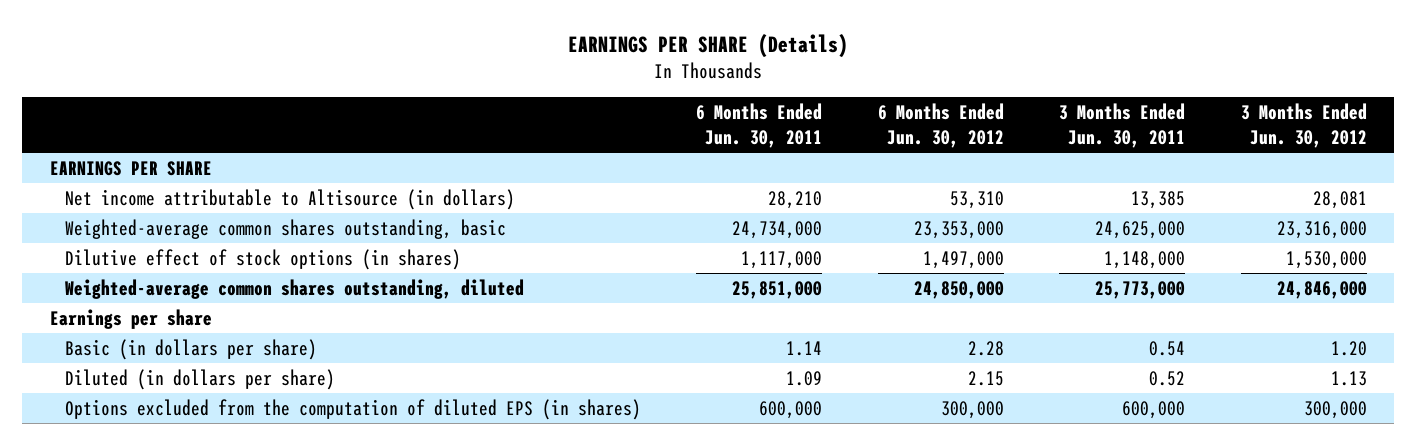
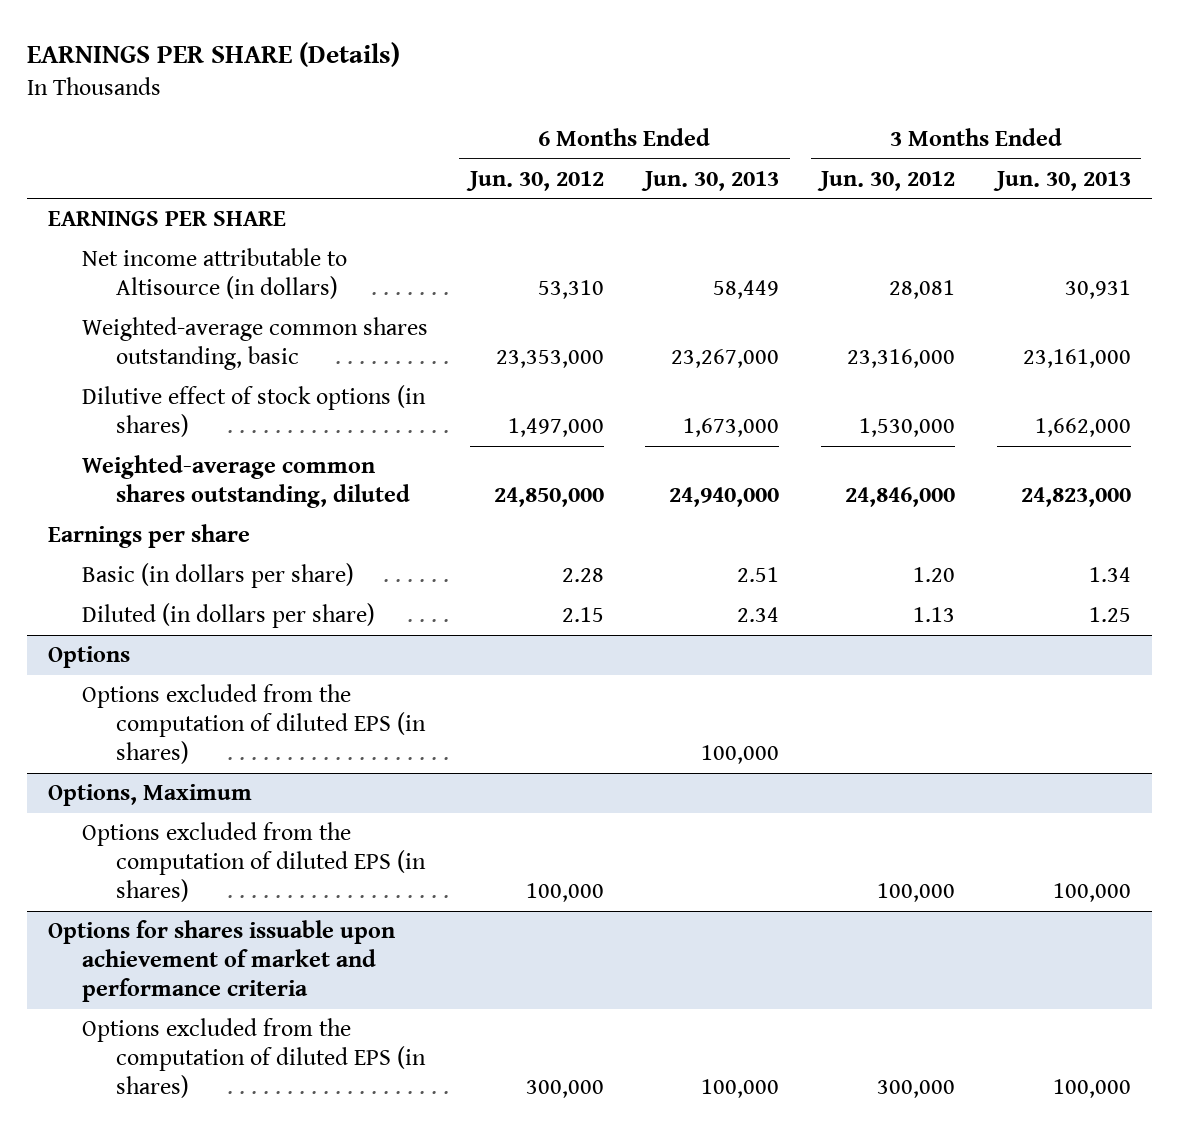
[696,103,823,149] 6 Months Ended Jun. 30, 2011 -> none
[1059,103,1186,149] 3 Months Ended Jun. 30, 2011 -> none
none -> [641,170,780,191] Jun. 30, 2013
none -> [992,170,1131,191] Jun. 30, 2013
none -> [47,646,130,669] Options
none -> [81,684,427,765] Options excluded from the computation of diluted EPS (in shares)
none -> [47,784,252,807] Options, Maximum
none -> [81,822,427,903] Options excluded from the computation of diluted EPS (in shares)
none -> [47,920,395,1003] Options for shares issuable upon achievement of market and performance criteria

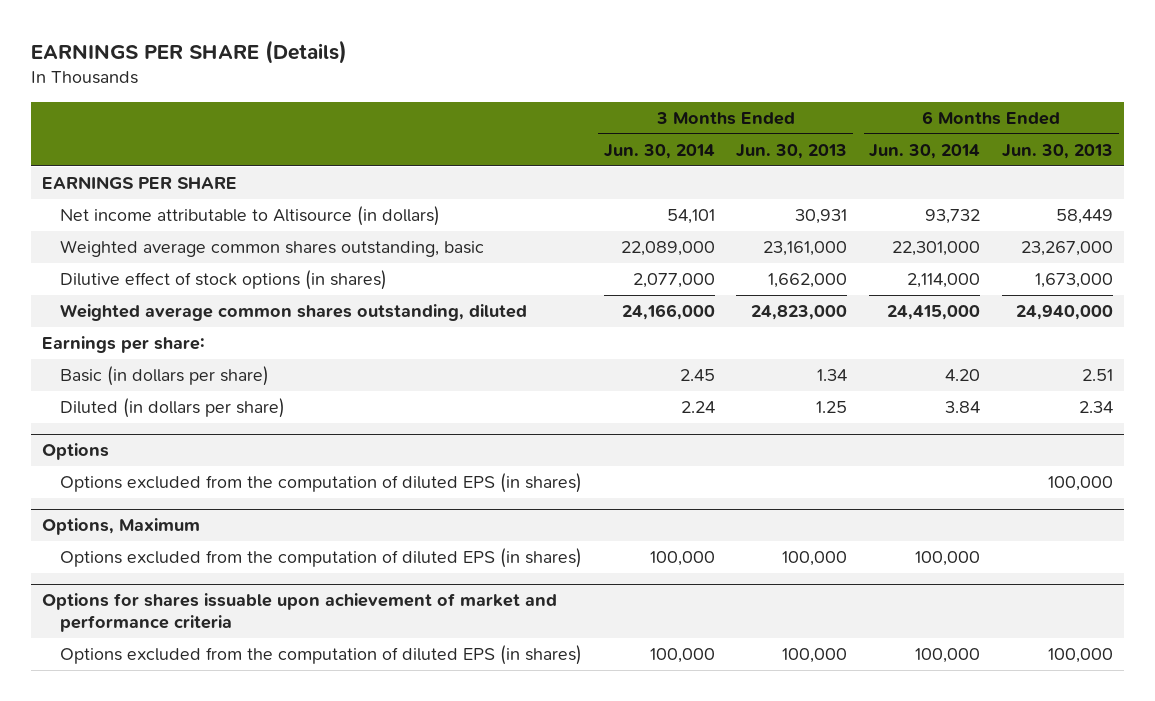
[465,170,604,191] Jun. 30, 2012 -> none
[817,170,956,191] Jun. 30, 2012 -> none
none -> [603,144,715,160] Jun. 30, 2014
none -> [869,144,981,160] Jun. 30, 2014
[81,317,428,371] Weighted-average common shares outstanding, basic -> [59,240,484,258] Weighted average common shares outstanding, basic
[81,455,411,509] Weighted-average common shares outstanding, diluted -> [59,304,527,322] Weighted average common shares outstanding, diluted
[47,524,250,549] Earnings per share -> [41,336,205,354] Earnings per share:

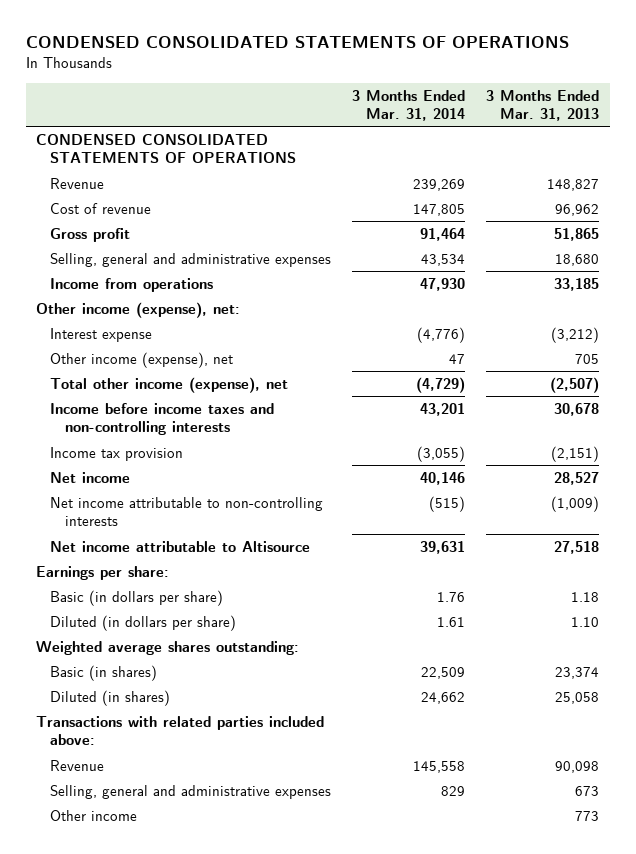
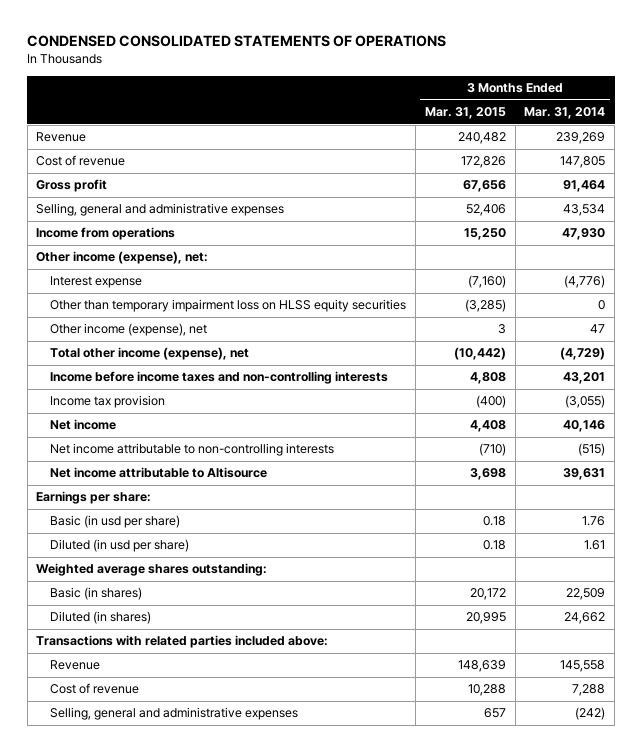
[486,89,600,121] 3 Months Ended Mar. 31, 2013 -> none
none -> [424,106,506,119] Mar. 31, 2015
[36,133,297,164] CONDENSED CONSOLIDATED STATEMENTS OF OPERATIONS -> none
none -> [50,299,407,313] Other than temporary impairment loss on HLSS equity securities
[50,589,224,606] Basic (in dollars per share) -> [50,515,181,529] Basic (in usd per share)
[50,614,237,631] Diluted (in dollars per share) -> [50,539,190,553] Diluted (in usd per share)
[50,809,138,821] Other income -> none
none -> [50,683,140,695] Cost of revenue
[441,785,466,796] 829 -> [575,707,606,721] (242)

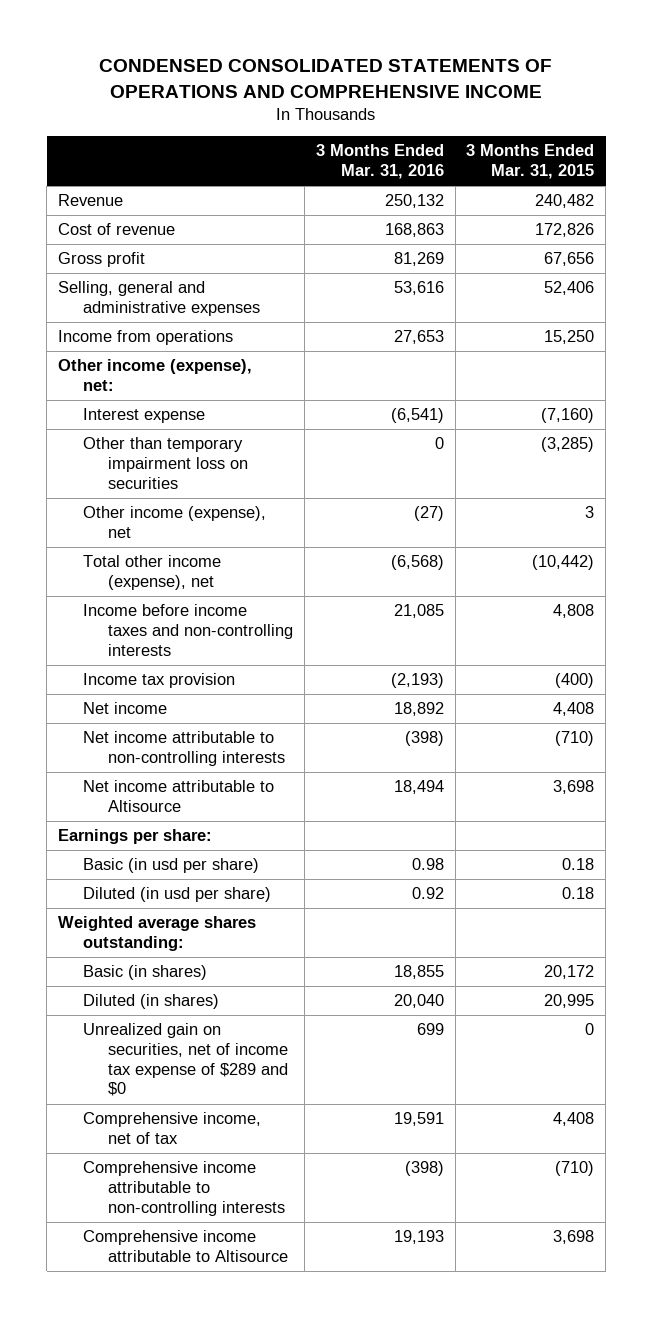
[27,35,447,48] CONDENSED CONSOLIDATED STATEMENTS OF OPERATIONS -> [99,59,553,98] CONDENSED CONSOLIDATED STATEMENTS OF OPERATIONS AND COMPREHENSIVE INCOME
[524,106,606,119] Mar. 31, 2014 -> none
none -> [315,144,444,180] 3 Months Ended Mar. 31, 2016
[50,299,407,313] Other than temporary impairment loss on HLSS equity securities -> [83,437,249,489] Other than temporary impairment loss on securities
[36,635,329,649] Transactions with related parties included above: -> none
[50,660,101,671] Revenue -> none
[50,683,140,695] Cost of revenue -> none
[50,707,299,721] Selling, general and administrative expenses -> none
none -> [83,1023,289,1097] Unrealized gain on securities, net of income tax expense of $289 and $0
none -> [83,1112,262,1145] Comprehensive income, net of tax
none -> [83,1161,286,1216] Comprehensive income attributable to non-controlling interests
none -> [83,1230,289,1263] Comprehensive income attributable to Altisource

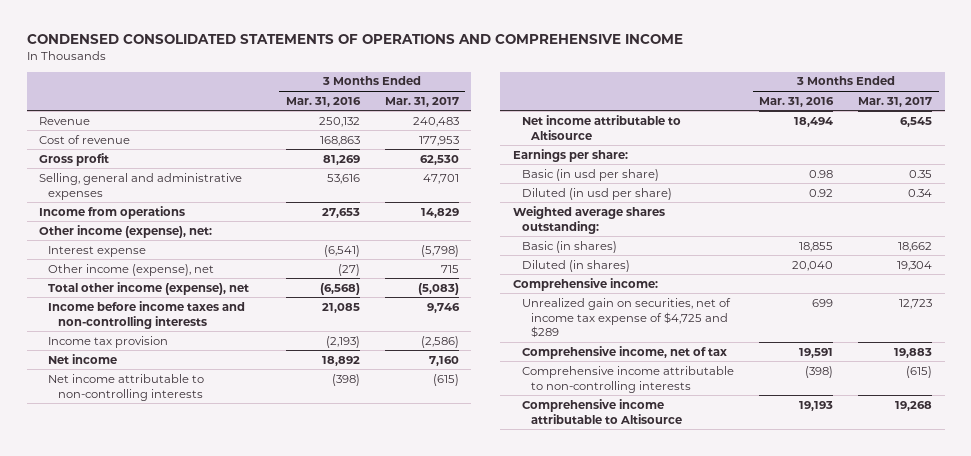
[466,144,595,180] 3 Months Ended Mar. 31, 2015 -> none
none -> [384,96,459,107] Mar. 31, 2017
[83,437,249,489] Other than temporary impairment loss on securities -> none
none -> [512,277,658,291] Comprehensive income:
[83,1023,289,1097] Unrealized gain on securities, net of income tax expense of $289 and $0 -> [522,297,732,339] Unrealized gain on securities, net of income tax expense of $4,725 and $289

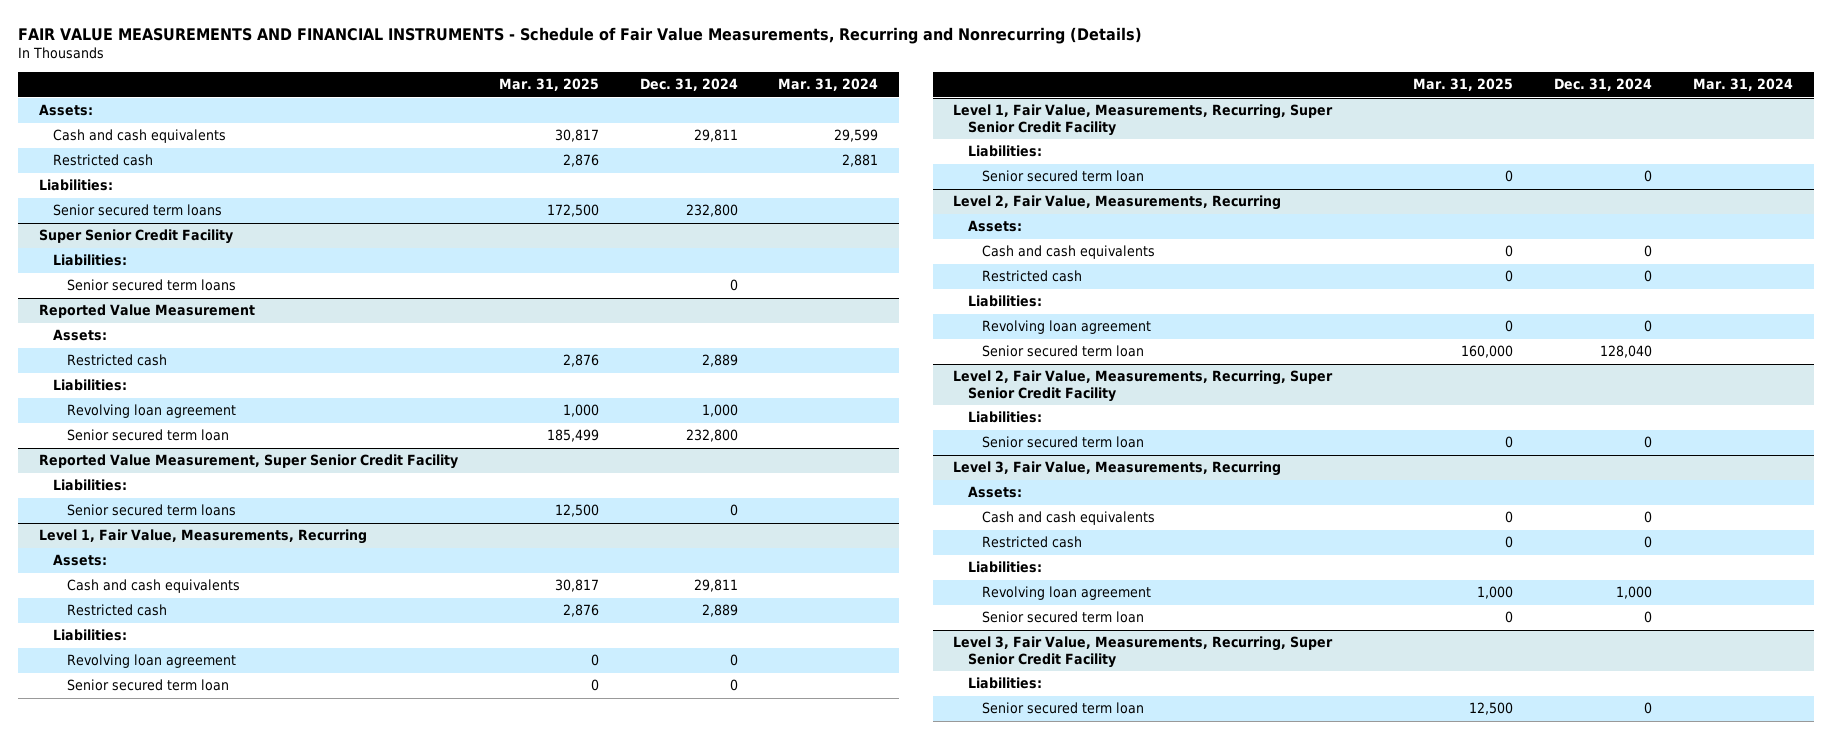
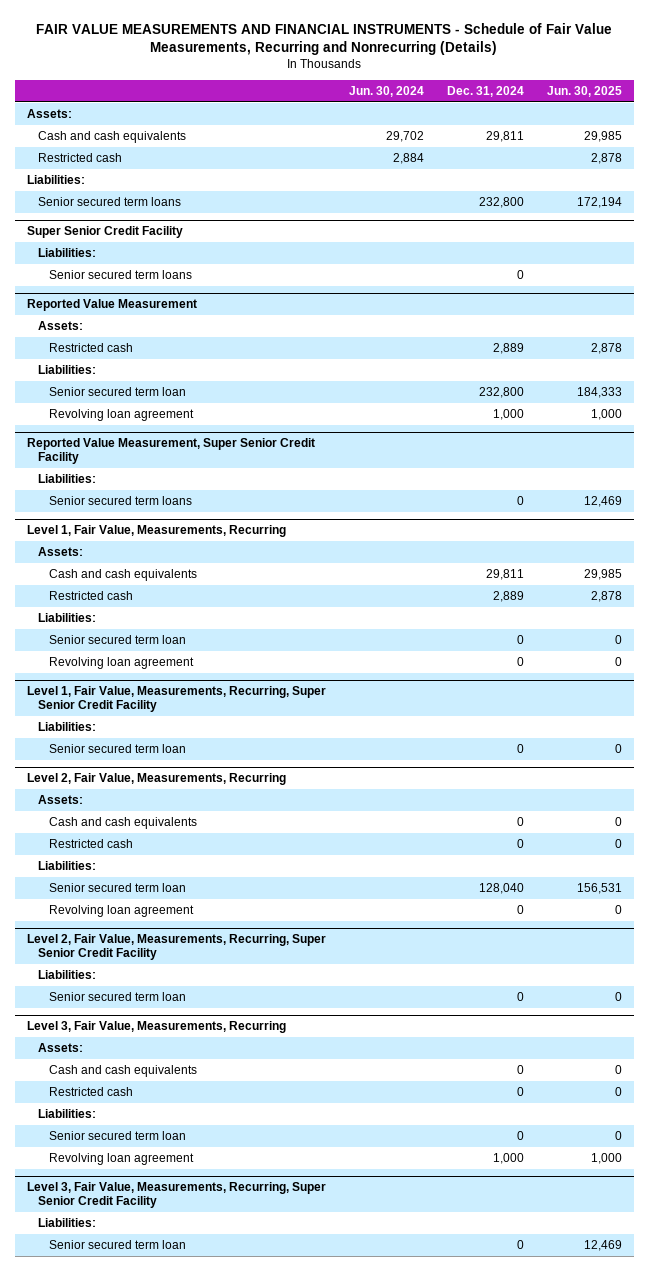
[498,78,599,92] Mar. 31, 2025 -> none
[778,78,879,92] Mar. 31, 2024 -> none
none -> [348,85,424,97] Jun. 30, 2024
none -> [547,85,623,97] Jun. 30, 2025
[67,404,237,419] Revolving loan agreement -> [49,408,195,421] Revolving loan agreement
[67,654,237,669] Revolving loan agreement -> [49,656,195,669] Revolving loan agreement
[981,320,1151,335] Revolving loan agreement -> [49,904,195,917] Revolving loan agreement
[981,586,1151,601] Revolving loan agreement -> [49,1152,195,1165] Revolving loan agreement

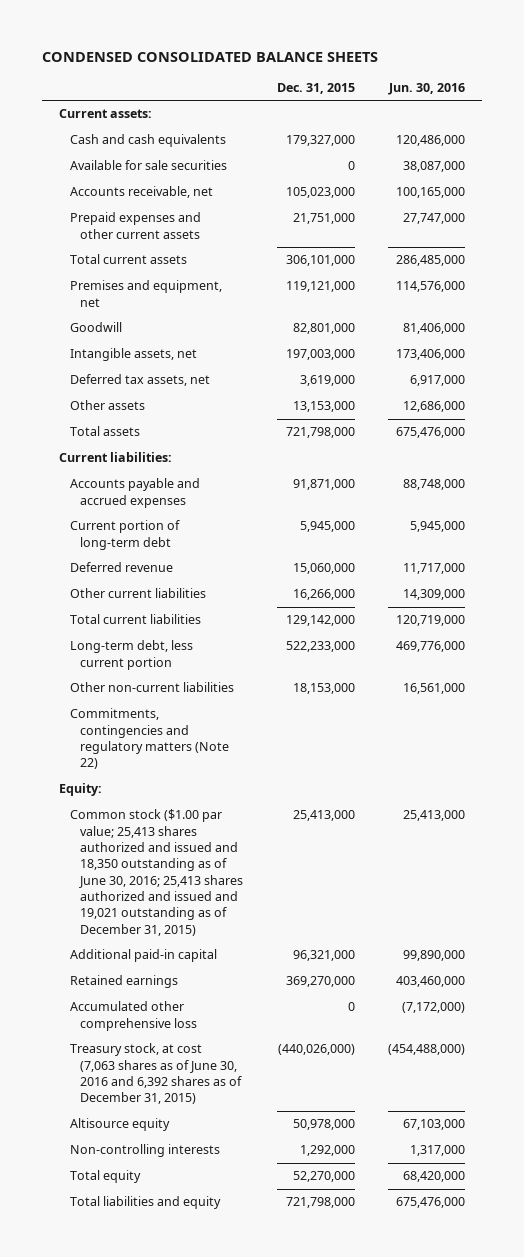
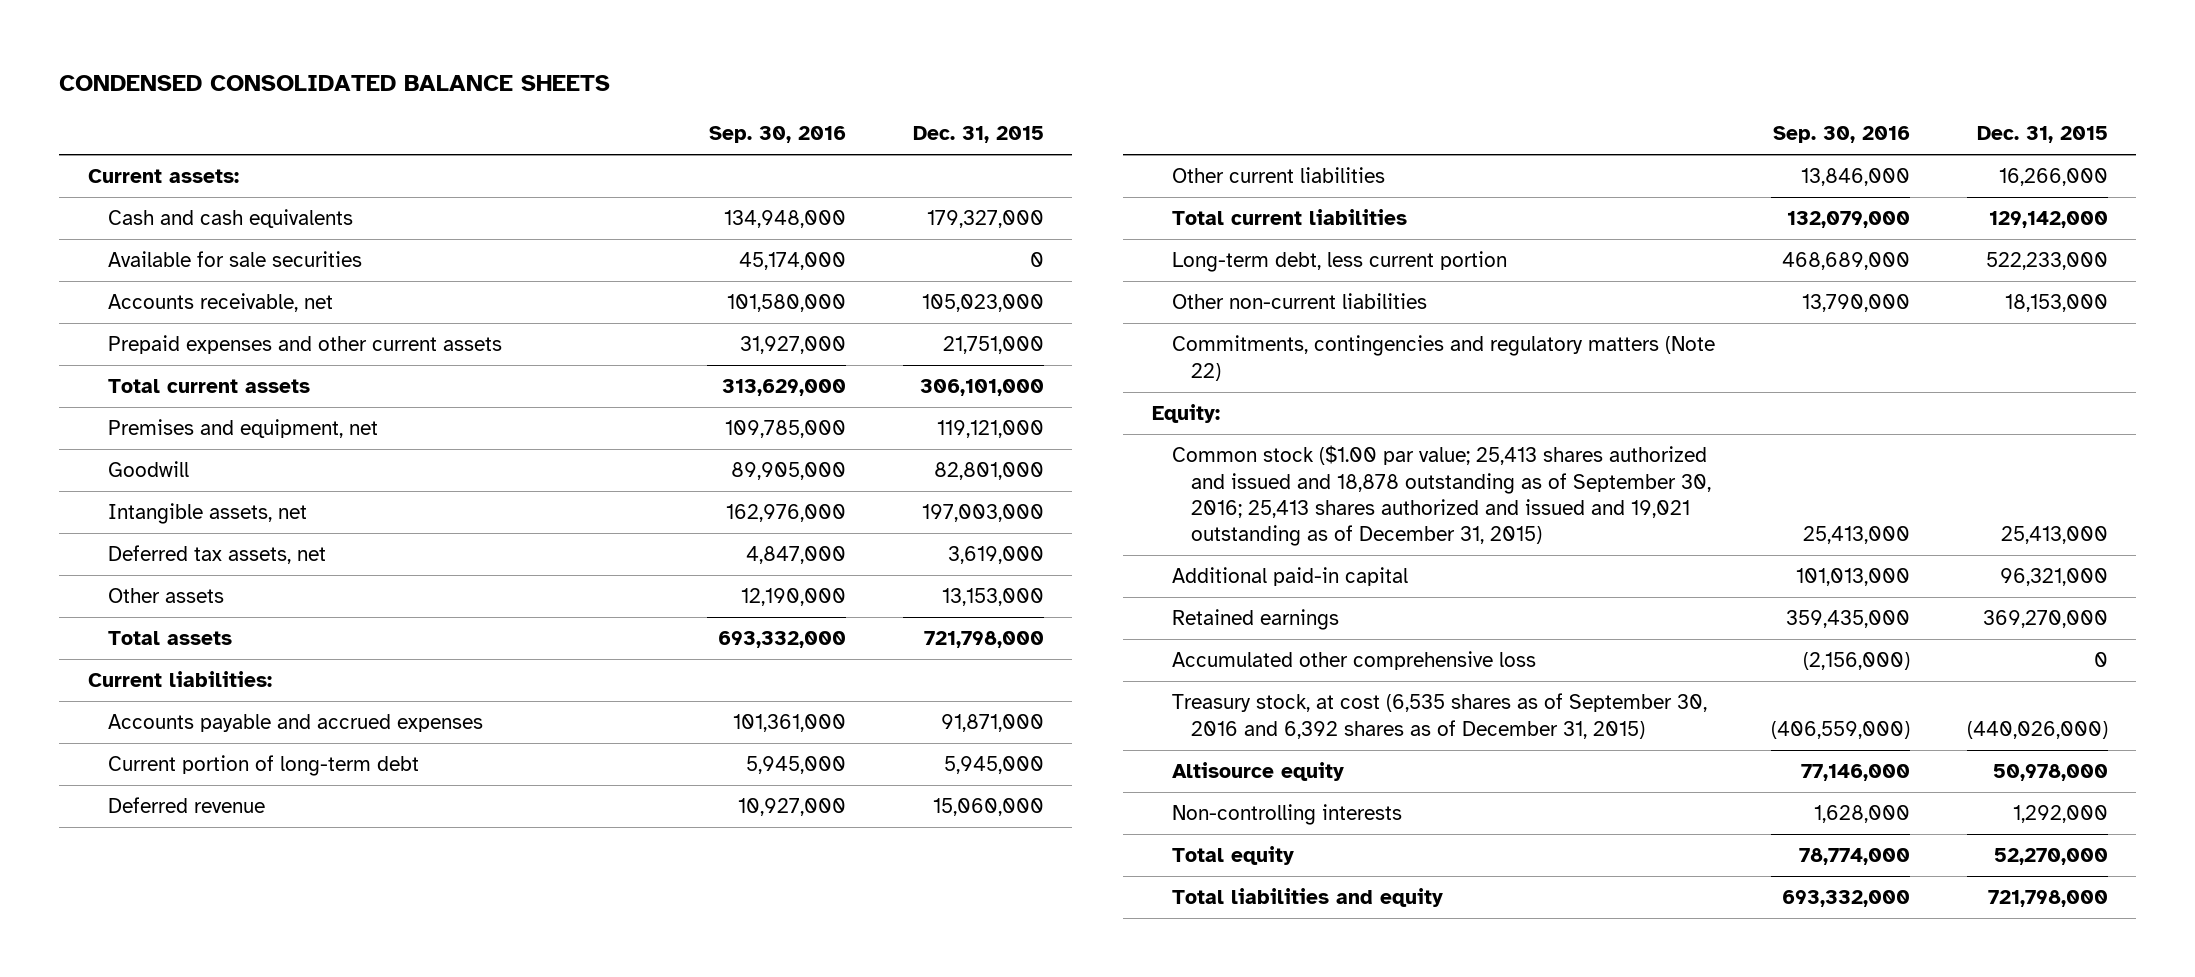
[388,82,466,95] Jun. 30, 2016 -> none
none -> [709,126,847,144] Sep. 30, 2016
[69,809,244,936] Common stock ($1.00 par value; 25,413 shares authorized and issued and 18,350 outstanding as of June 30, 2016; 25,413 shares authorized and issued and 19,021 outstanding as of December 31, 2015) -> [1171,445,1712,547] Common stock ($1.00 par value; 25,413 shares authorized and issued and 18,878 outstanding as of September 30, 2016; 25,413 shares authorized and issued and 19,021 outstanding as of December 31, 2015)
[69,1043,243,1105] Treasury stock, at cost (7,063 shares as of June 30, 2016 and 6,392 shares as of December 31, 2015) -> [1171,693,1707,739] Treasury stock, at cost (6,535 shares as of September 30, 2016 and 6,392 shares as of December 31, 2015)

